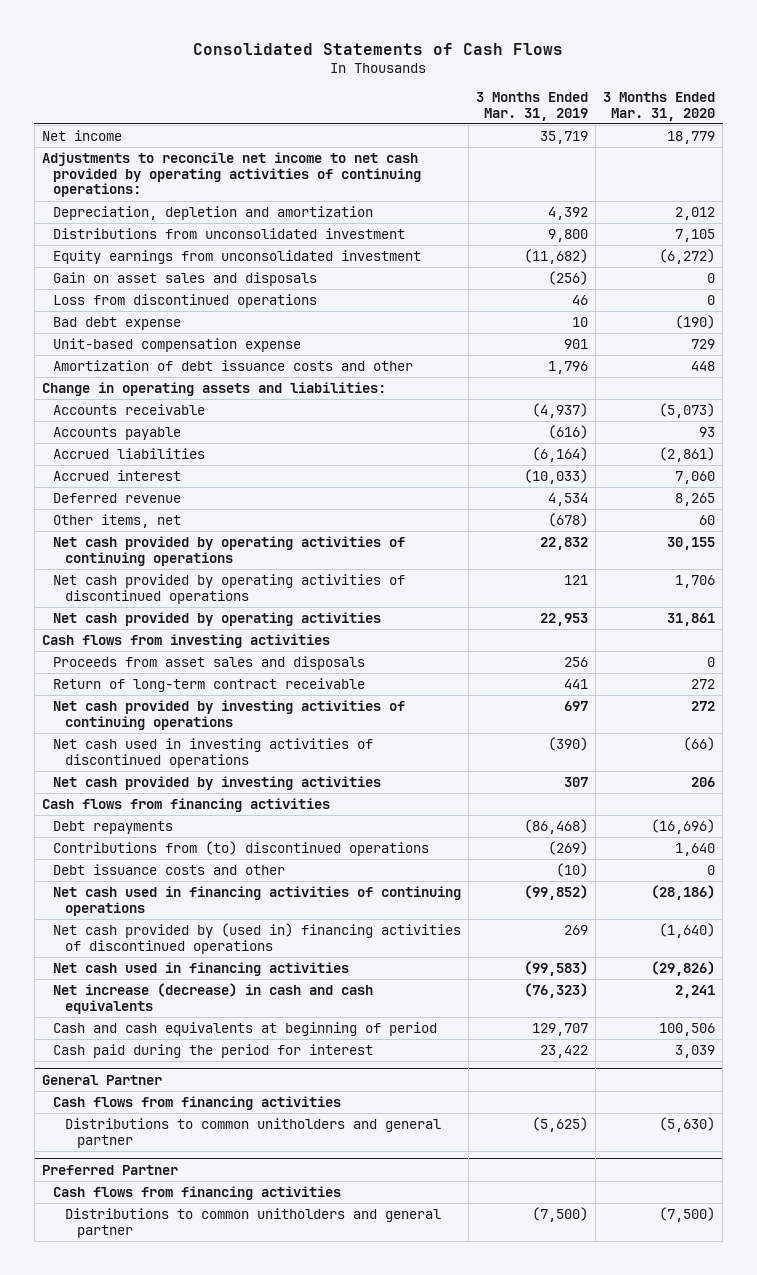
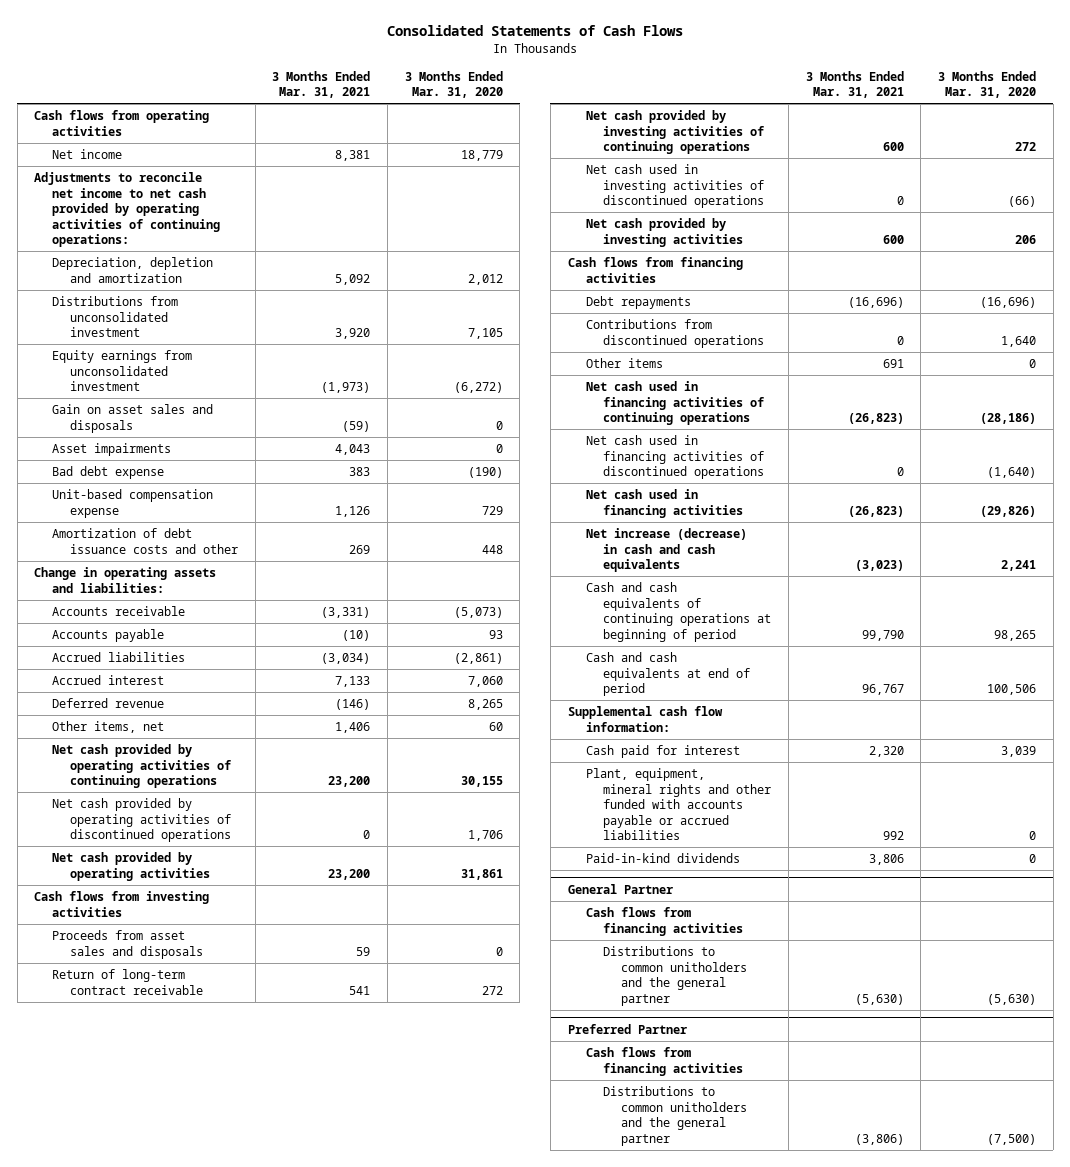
[476,92,589,121] 3 Months Ended Mar. 31, 2019 -> none
none -> [272,70,371,99] 3 Months Ended Mar. 31, 2021
none -> [34,109,210,136] Cash flows from operating activities
[53,293,318,308] Loss from discontinued operations -> none
none -> [52,442,172,456] Asset impairments
[53,840,430,856] Contributions from (to) discontinued operations -> [585,318,765,348] Contributions from discontinued operations
[53,863,286,875] Debt issuance costs and other -> [585,357,663,368] Other items
[53,922,462,954] Net cash provided by (used in) financing activities of discontinued operations -> [585,434,765,480] Net cash used in financing activities of discontinued operations
[53,1021,438,1036] Cash and cash equivalents at beginning of period -> [585,581,772,642] Cash and cash equivalents of continuing operations at beginning of period
[659,1022,716,1036] 100,506 -> [994,629,1037,641] 98,265
none -> [585,651,751,697] Cash and cash equivalents at end of period
none -> [567,705,723,732] Supplemental cash flow information:
[53,1043,374,1058] Cash paid during the period for interest -> [585,744,740,758] Cash paid for interest
none -> [585,767,772,841] Plant, equipment, mineral rights and other funded with accounts payable or accrued liabilities
none -> [585,852,740,863] Paid-in-kind dividends
[65,1117,442,1148] Distributions to common unitholders and general partner -> [603,945,748,1006] Distributions to common unitholders and the general partner
[65,1207,442,1238] Distributions to common unitholders and general partner -> [603,1085,748,1146] Distributions to common unitholders and the general partner

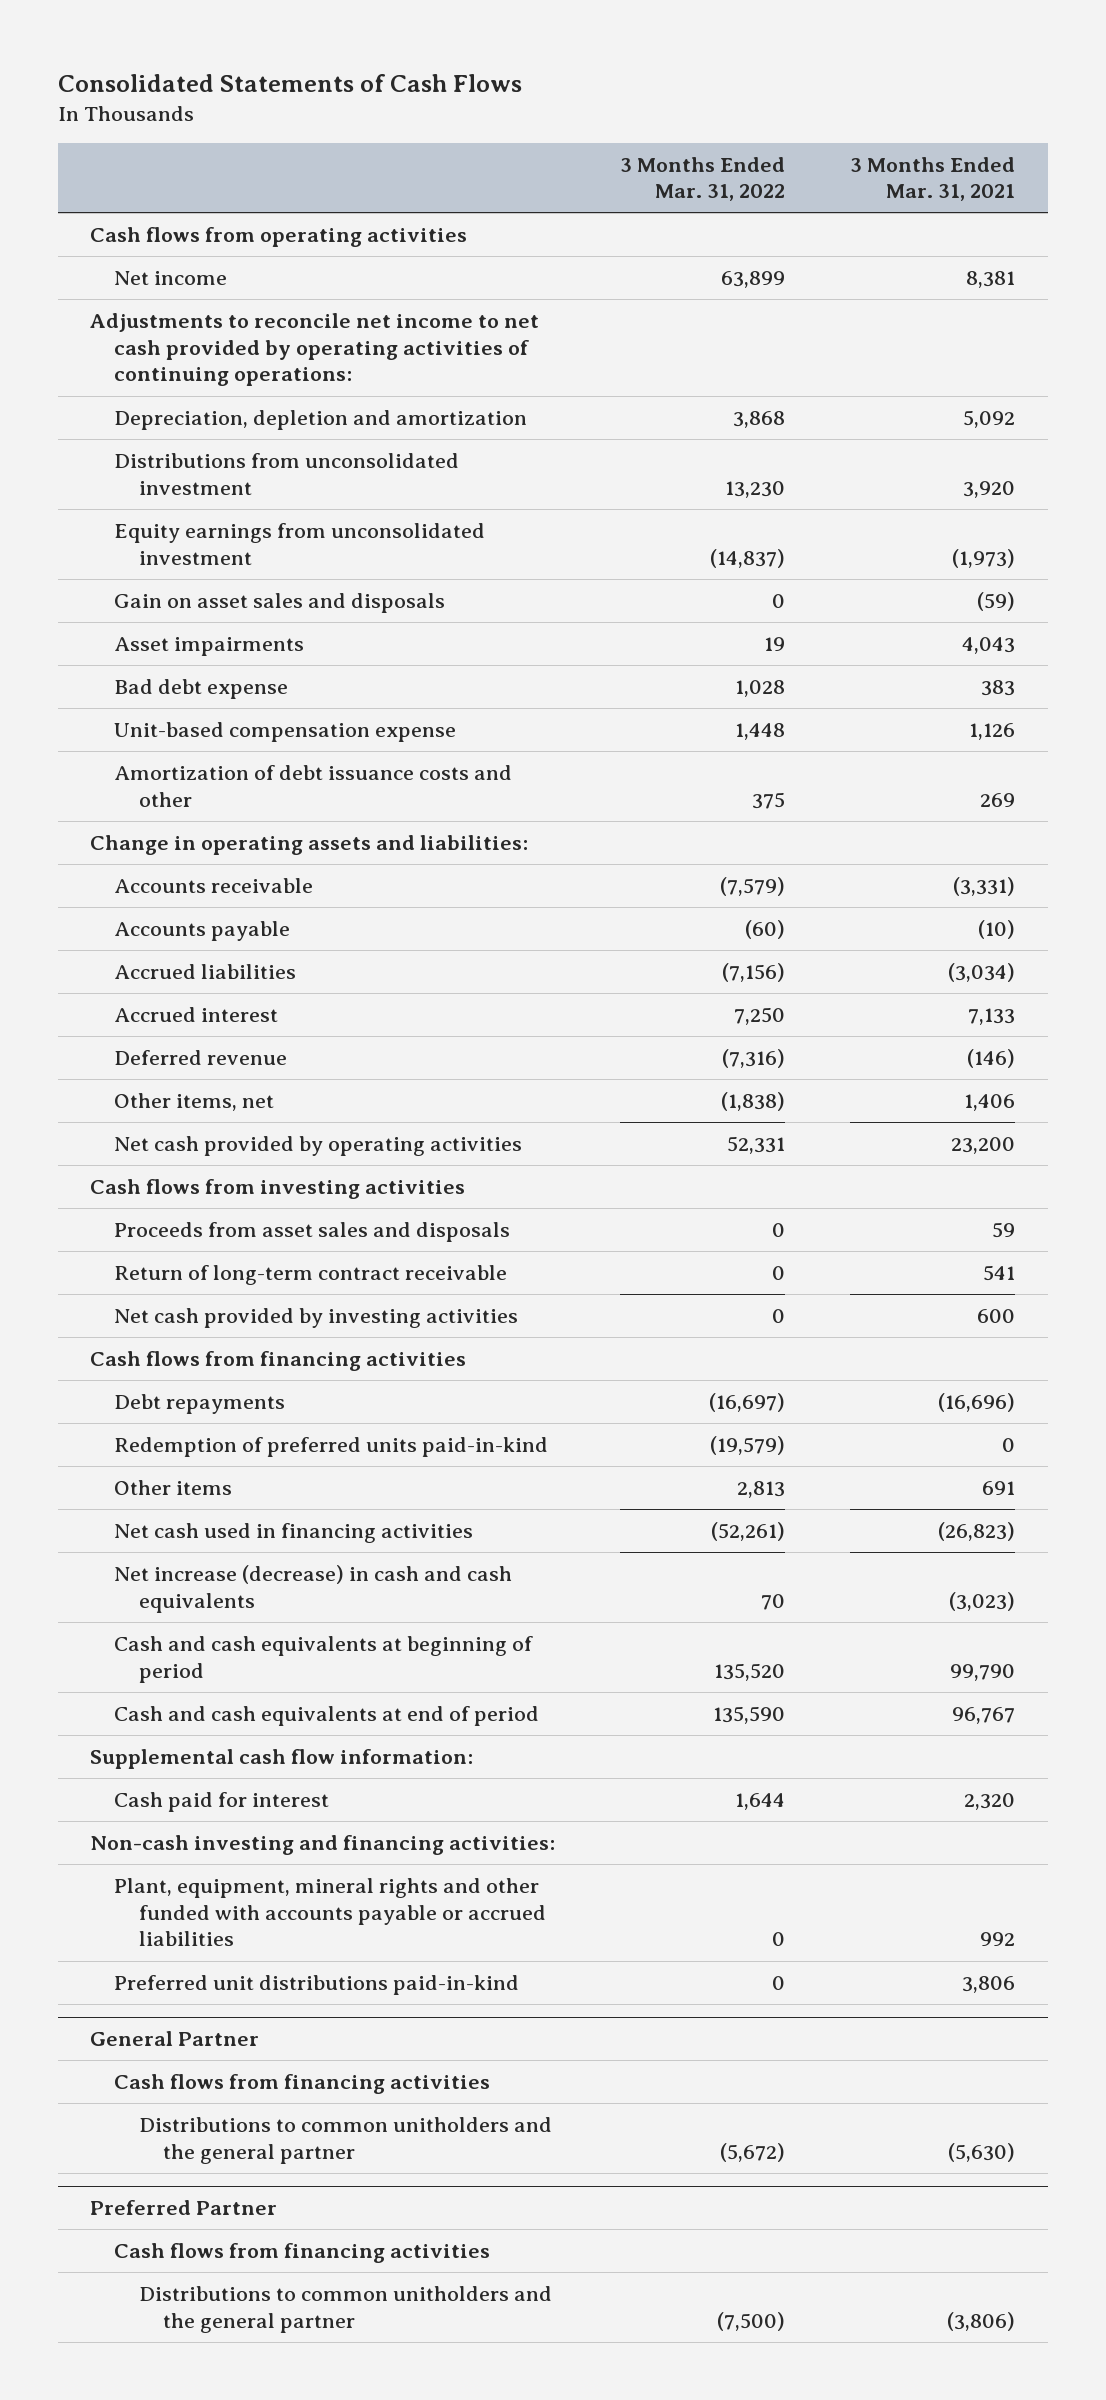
[404,70,503,99] 3 Months Ended Mar. 31, 2020 -> none
none -> [620,156,786,202] 3 Months Ended Mar. 31, 2022
[52,743,232,789] Net cash provided by operating activities of continuing operations -> none
[52,797,232,843] Net cash provided by operating activities of discontinued operations -> none
[585,109,765,155] Net cash provided by investing activities of continuing operations -> none
[585,163,765,209] Net cash used in investing activities of discontinued operations -> none
[585,318,765,348] Contributions from discontinued operations -> none
none -> [114,1437,549,1458] Redemption of preferred units paid-in-kind
[585,380,765,426] Net cash used in financing activities of continuing operations -> none
[585,434,765,480] Net cash used in financing activities of discontinued operations -> none
[585,581,772,642] Cash and cash equivalents of continuing operations at beginning of period -> [114,1636,534,1683] Cash and cash equivalents at beginning of period
none -> [90,1835,556,1856] Non-cash investing and financing activities:
[585,852,740,863] Paid-in-kind dividends -> [114,1975,520,1996] Preferred unit distributions paid-in-kind

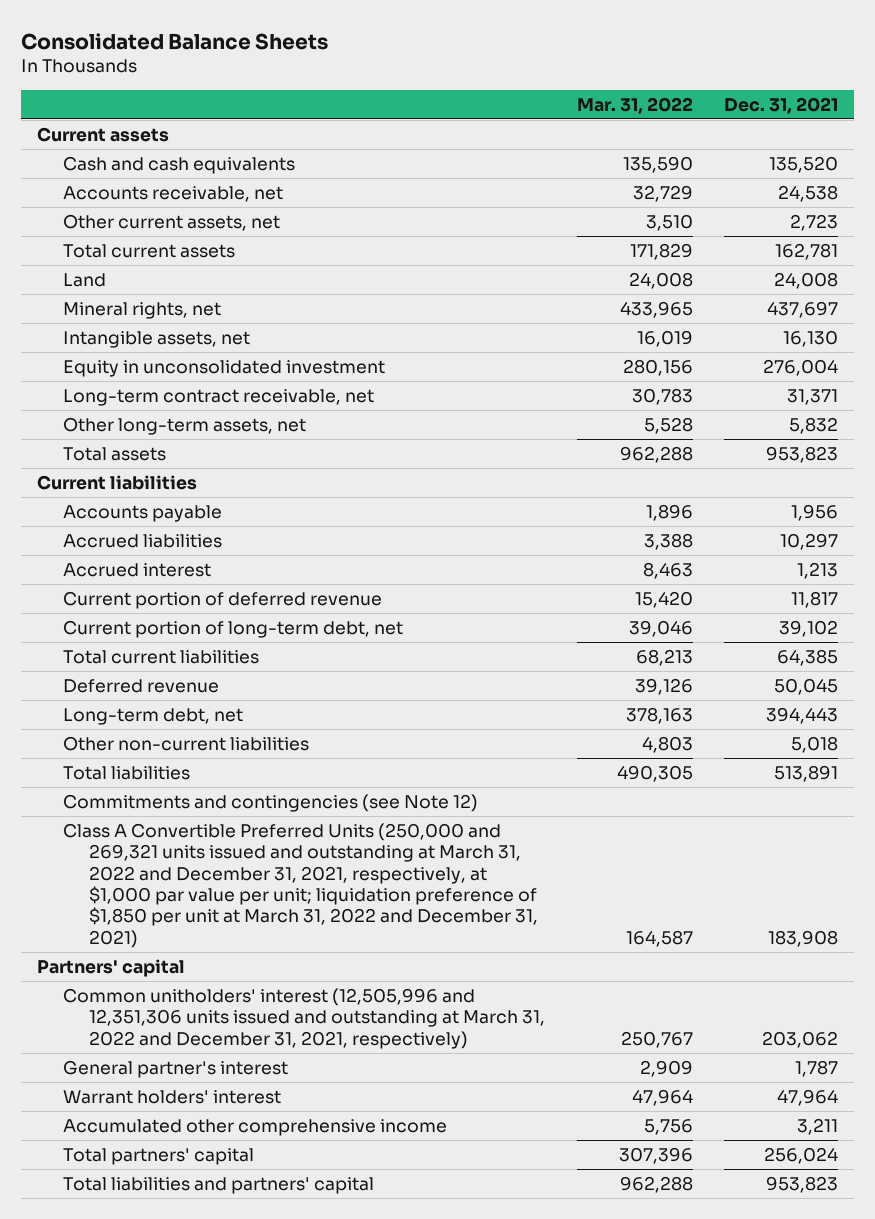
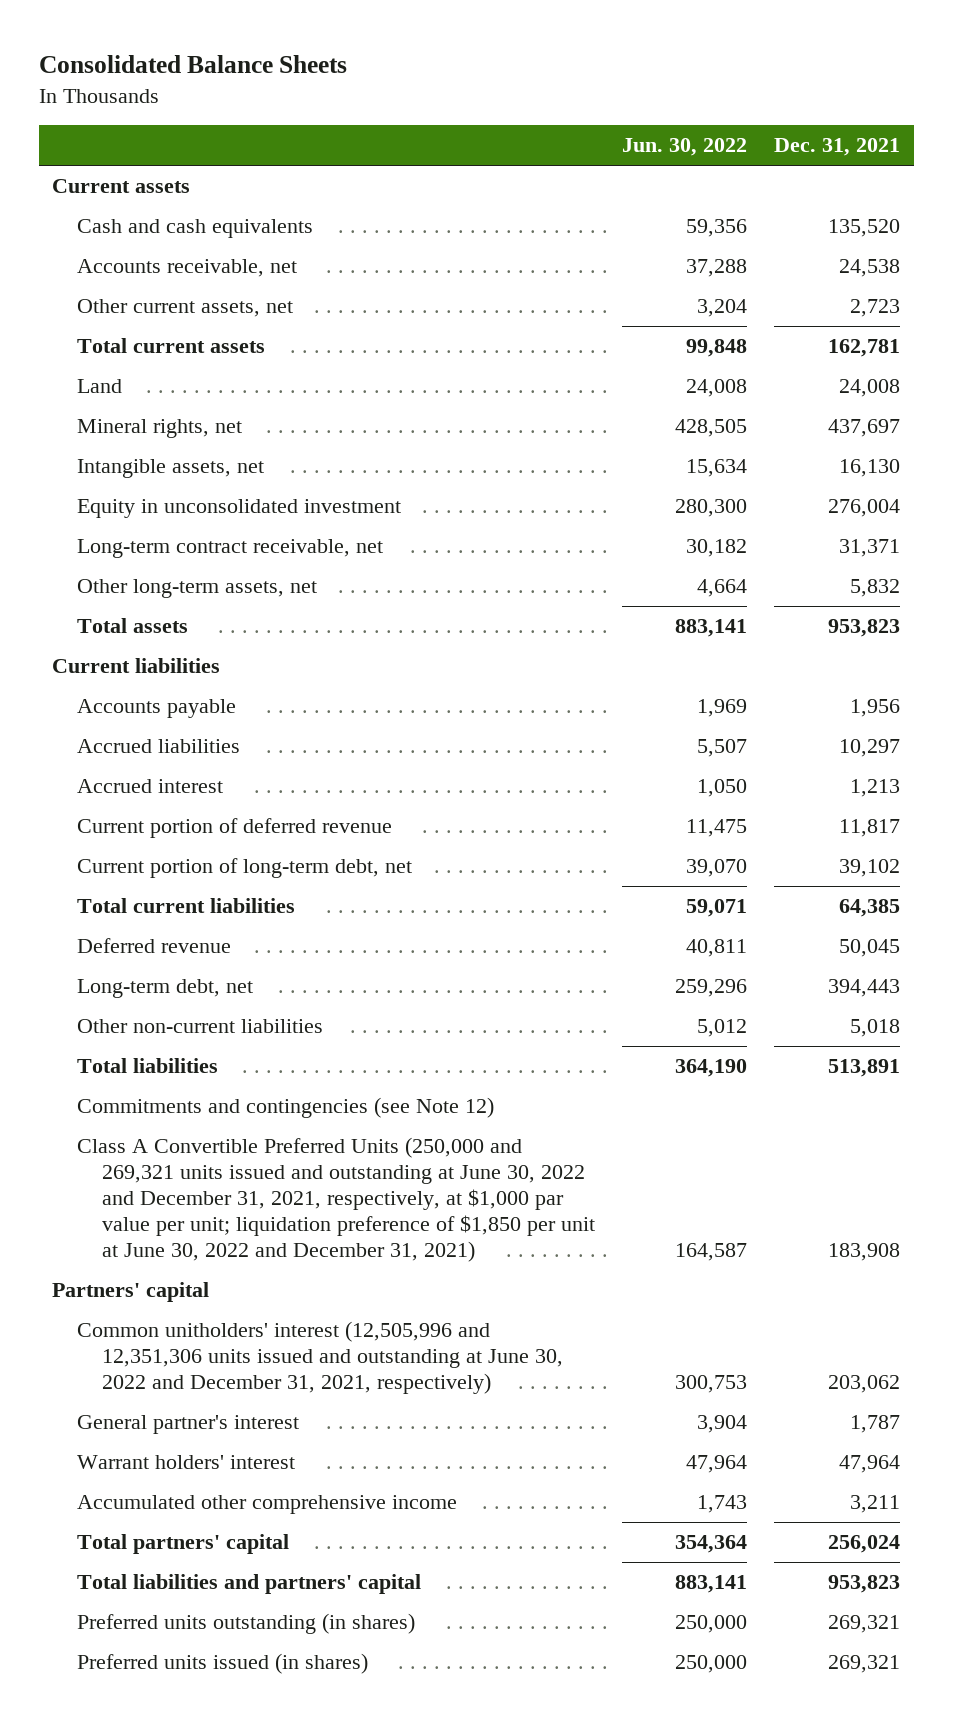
[576,96,693,114] Mar. 31, 2022 -> none
none -> [622,138,748,157] Jun. 30, 2022
[63,822,539,948] Class A Convertible Preferred Units (250,000 and 269,321 units issued and outstanding at March 31, 2022 and December 31, 2021, respectively, at $1,000 par value per unit; liquidation preference of $1,850 per unit at March 31, 2022 and December 31, 2021) -> [77,1137,595,1262] Class A Convertible Preferred Units (250,000 and 269,321 units issued and outstanding at June 30, 2022 and December 31, 2021, respectively, at $1,000 par value per unit; liquidation preference of $1,850 per unit at June 30, 2022 and December 31, 2021)
[63,987,546,1049] Common unitholders' interest (12,505,996 and 12,351,306 units issued and outstanding at March 31, 2022 and December 31, 2021, respectively) -> [77,1321,563,1394] Common unitholders' interest (12,505,996 and 12,351,306 units issued and outstanding at June 30, 2022 and December 31, 2021, respectively)
none -> [77,1613,416,1635] Preferred units outstanding (in shares)
none -> [77,1653,369,1675] Preferred units issued (in shares)

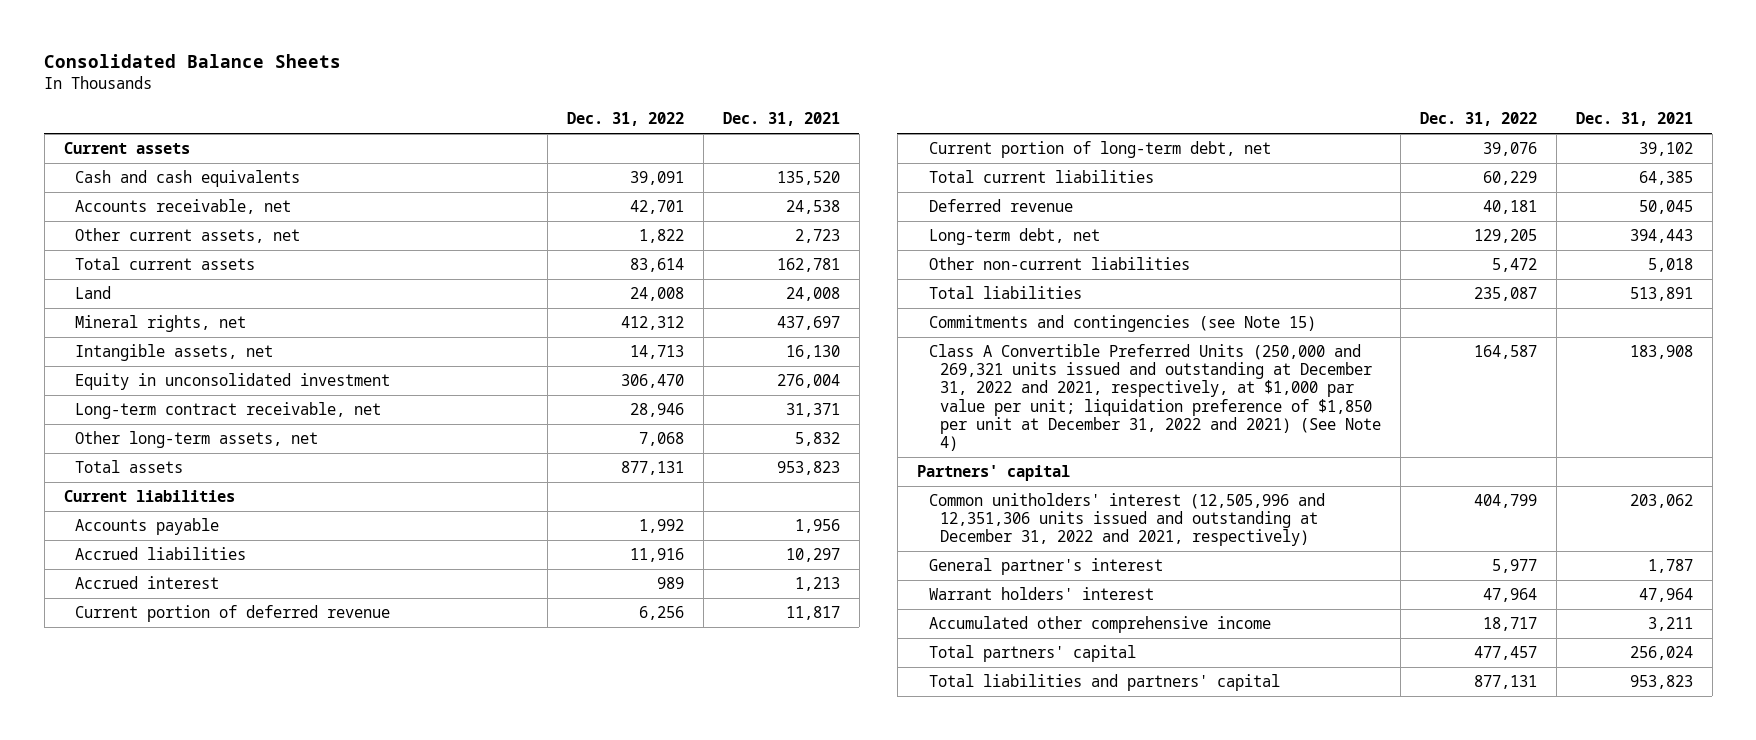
[622,138,748,157] Jun. 30, 2022 -> none
none -> [567,112,685,127] Dec. 31, 2022
[77,1097,495,1119] Commitments and contingencies (see Note 12) -> [928,314,1316,332] Commitments and contingencies (see Note 15)
[77,1137,595,1262] Class A Convertible Preferred Units (250,000 and 269,321 units issued and outstanding at June 30, 2022 and December 31, 2021, respectively, at $1,000 par value per unit; liquidation preference of $1,850 per unit at June 30, 2022 and December 31, 2021) -> [928,343,1382,452] Class A Convertible Preferred Units (250,000 and 269,321 units issued and outstanding at December 31, 2022 and 2021, respectively, at $1,000 par value per unit; liquidation preference of $1,850 per unit at December 31, 2022 and 2021) (See Note 4)
[77,1321,563,1394] Common unitholders' interest (12,505,996 and 12,351,306 units issued and outstanding at June 30, 2022 and December 31, 2021, respectively) -> [928,492,1325,547] Common unitholders' interest (12,505,996 and 12,351,306 units issued and outstanding at December 31, 2022 and 2021, respectively)
[77,1613,416,1635] Preferred units outstanding (in shares) -> none
[77,1653,369,1675] Preferred units issued (in shares) -> none

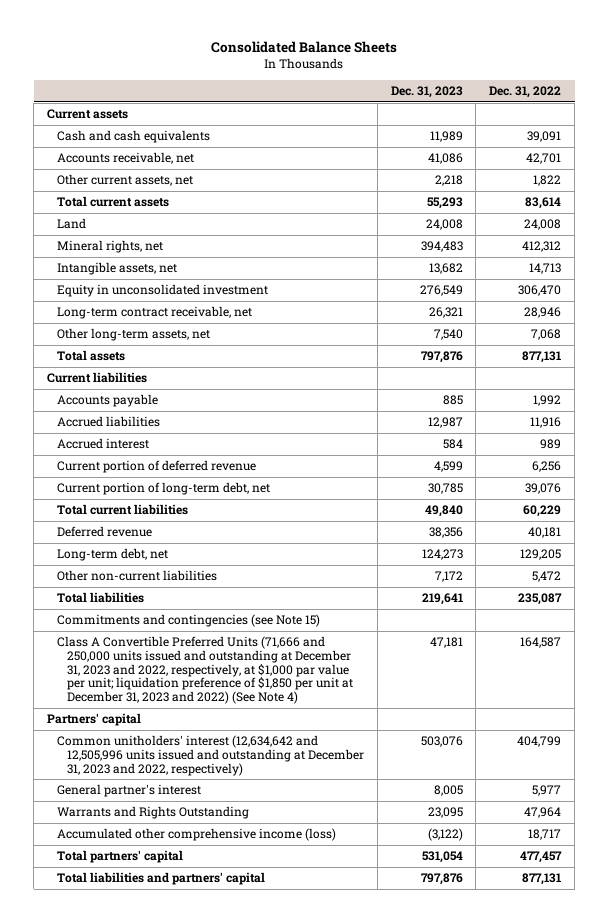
[722,112,840,127] Dec. 31, 2021 -> none
none -> [390,86,463,99] Dec. 31, 2023
[928,343,1382,452] Class A Convertible Preferred Units (250,000 and 269,321 units issued and outstanding at December 31, 2022 and 2021, respectively, at $1,000 par value per unit; liquidation preference of $1,850 per unit at December 31, 2022 and 2021) (See Note 4) -> [56,636,353,705] Class A Convertible Preferred Units (71,666 and 250,000 units issued and outstanding at December 31, 2023 and 2022, respectively, at $1,000 par value per unit; liquidation preference of $1,850 per unit at December 31, 2023 and 2022) (See Note 4)
[928,492,1325,547] Common unitholders' interest (12,505,996 and 12,351,306 units issued and outstanding at December 31, 2022 and 2021, respectively) -> [56,735,364,776] Common unitholders' interest (12,634,642 and 12,505,996 units issued and outstanding at December 31, 2023 and 2022, respectively)
[928,586,1154,600] Warrant holders' interest -> [56,806,249,820] Warrants and Rights Outstanding
[928,615,1271,633] Accumulated other comprehensive income -> [56,828,336,842] Accumulated other comprehensive income (loss)

